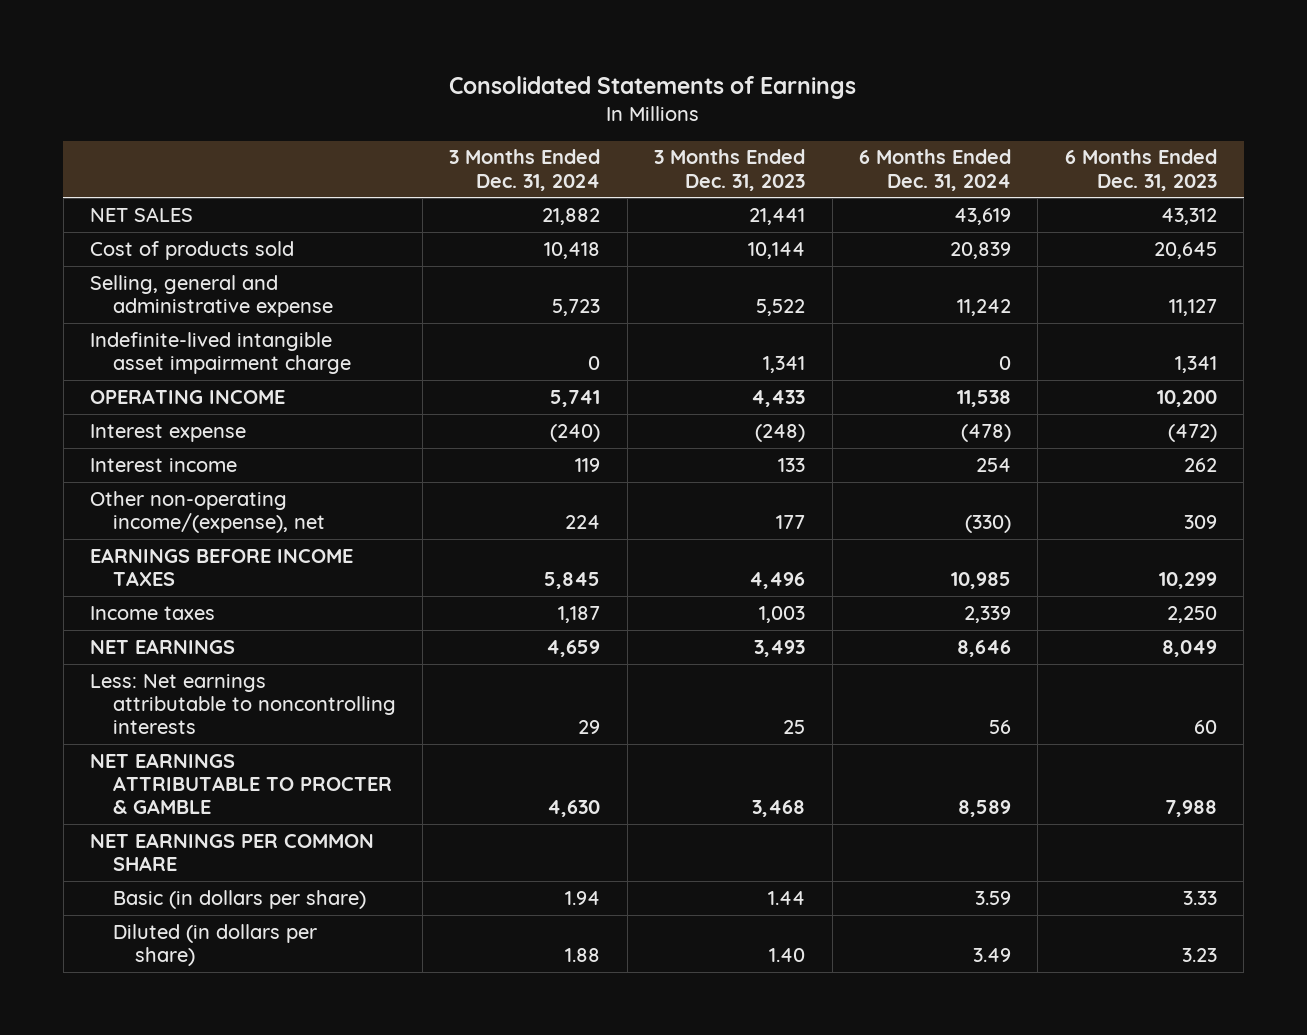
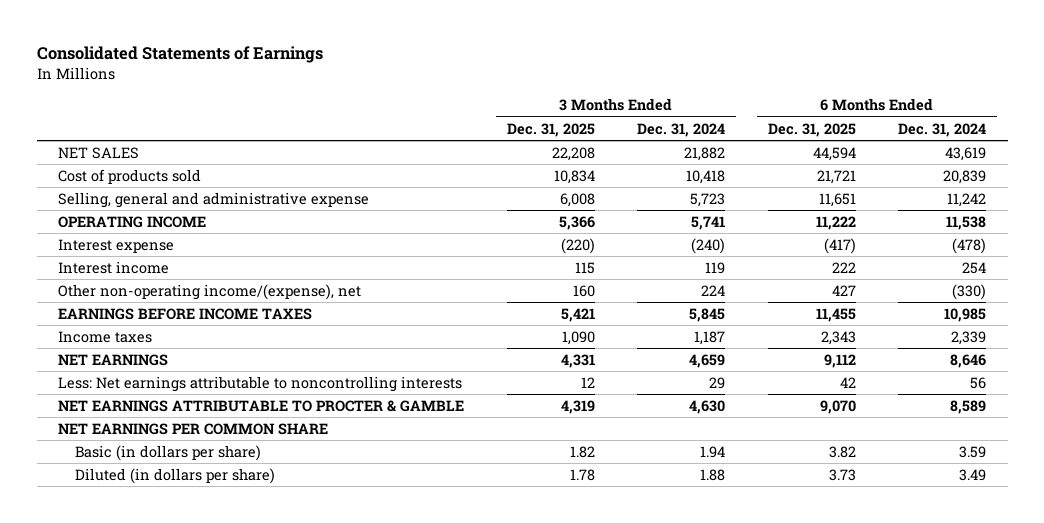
[654,149,806,191] 3 Months Ended Dec. 31, 2023 -> none
[1064,149,1217,191] 6 Months Ended Dec. 31, 2023 -> none
none -> [506,122,595,137] Dec. 31, 2025
none -> [767,122,856,137] Dec. 31, 2025
[90,331,351,374] Indefinite-lived intangible asset impairment charge -> none

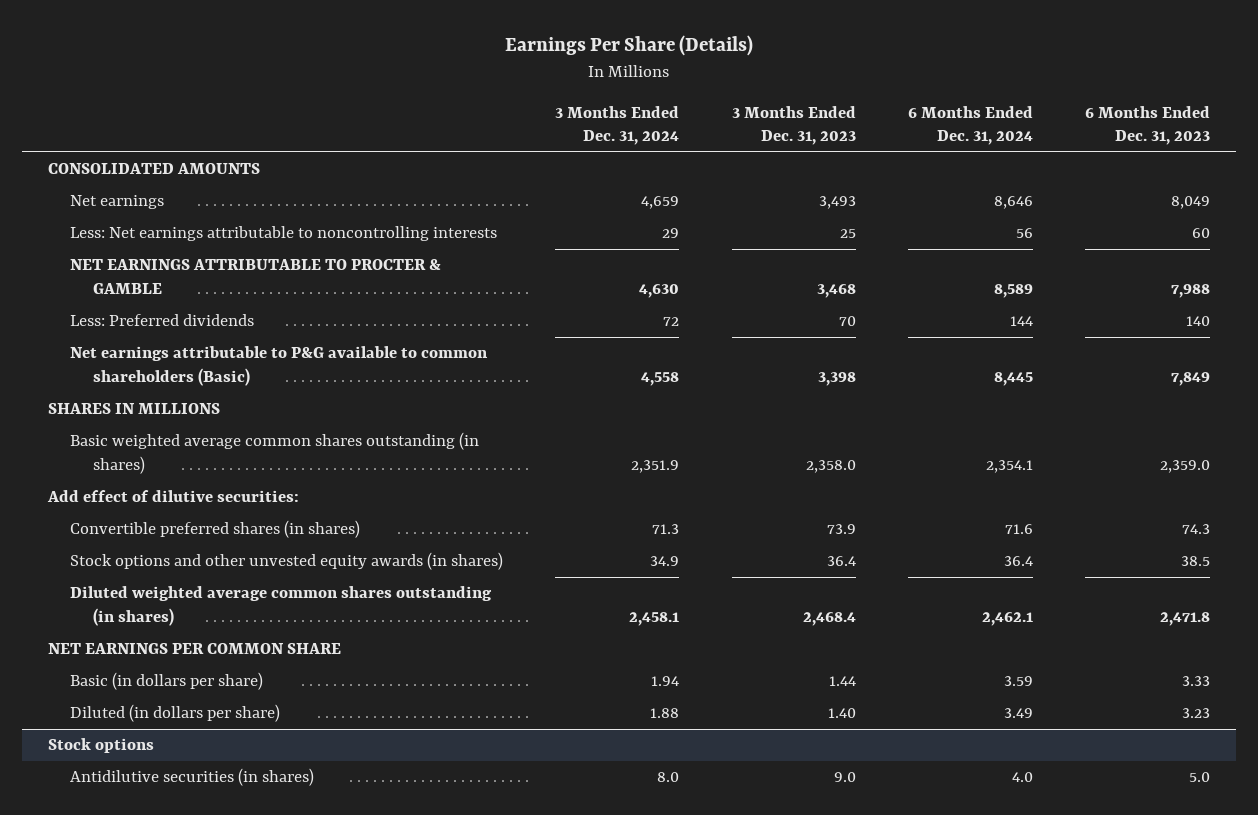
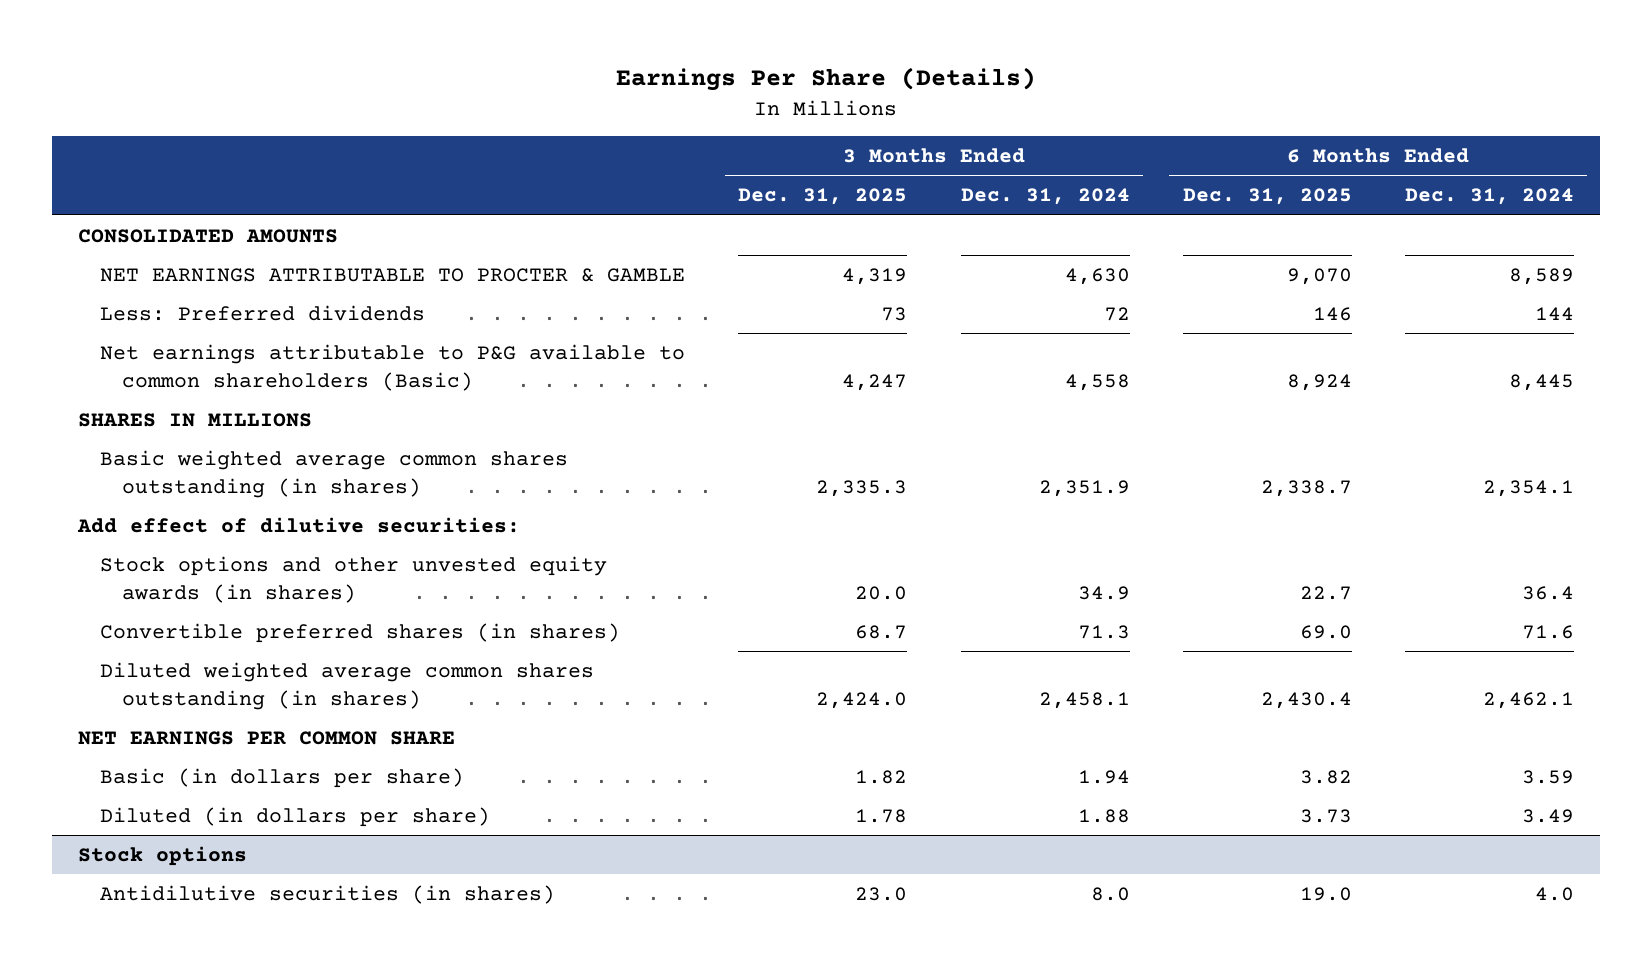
[731,105,856,146] 3 Months Ended Dec. 31, 2023 -> none
[1084,105,1210,146] 6 Months Ended Dec. 31, 2023 -> none
none -> [738,188,908,206] Dec. 31, 2025
none -> [1182,188,1352,206] Dec. 31, 2025
[70,195,165,210] Net earnings -> none
[70,226,498,242] Less: Net earnings attributable to noncontrolling interests -> none
[70,520,361,539] Convertible preferred shares (in shares) -> [100,622,621,643] Convertible preferred shares (in shares)

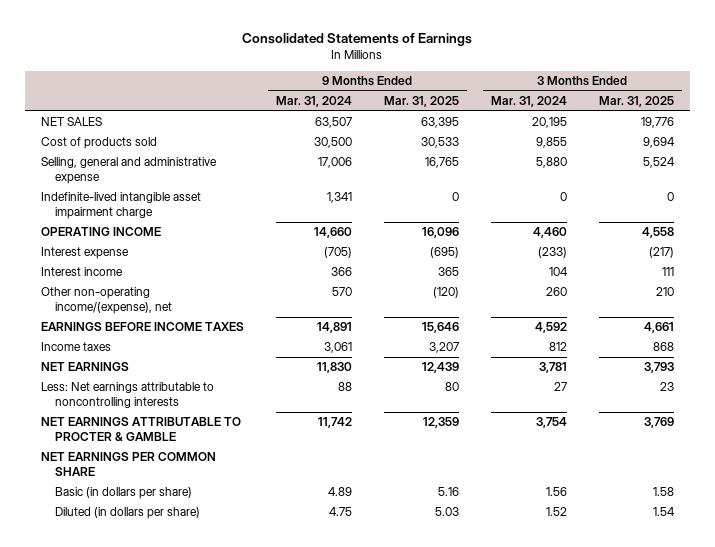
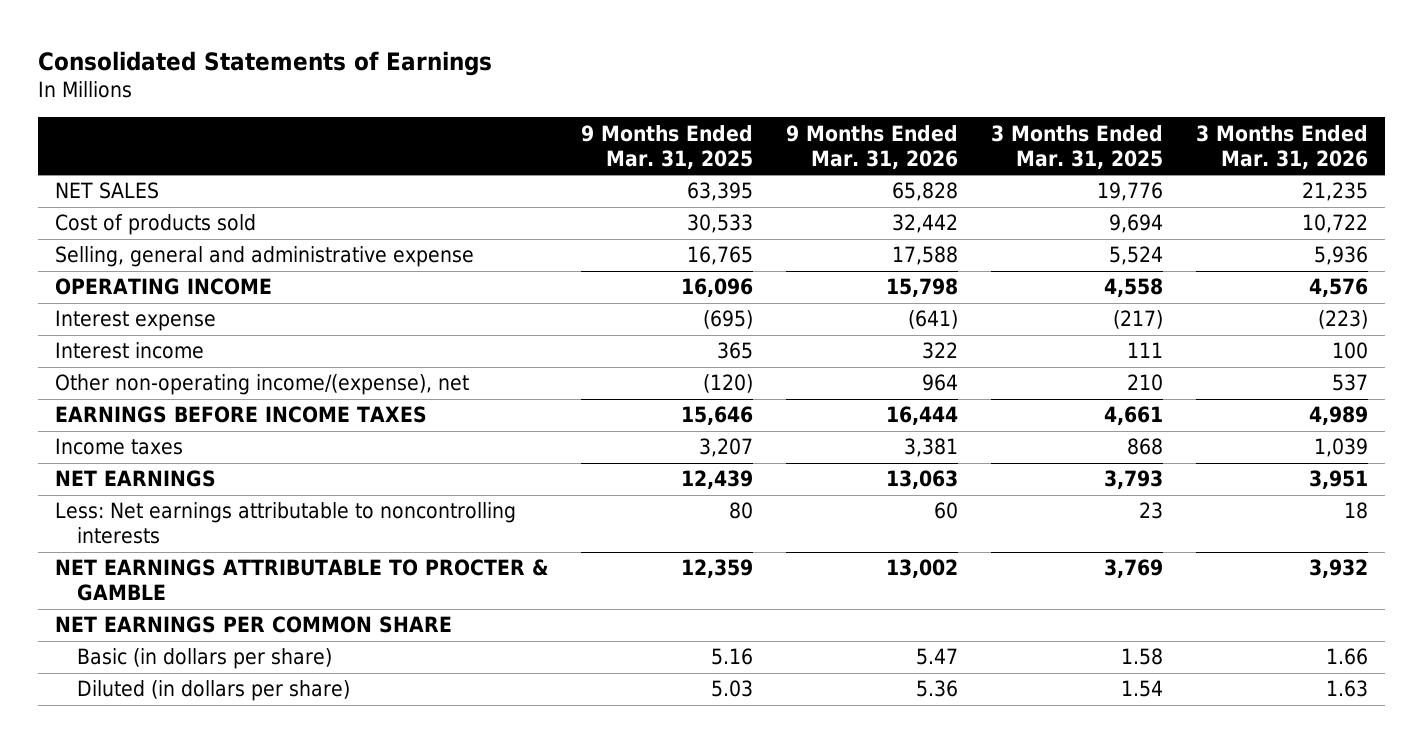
[275,96,352,108] Mar. 31, 2024 -> none
[490,96,567,108] Mar. 31, 2024 -> none
none -> [786,124,959,169] 9 Months Ended Mar. 31, 2026
none -> [1196,124,1369,169] 3 Months Ended Mar. 31, 2026
[40,192,201,220] Indefinite-lived intangible asset impairment charge -> none

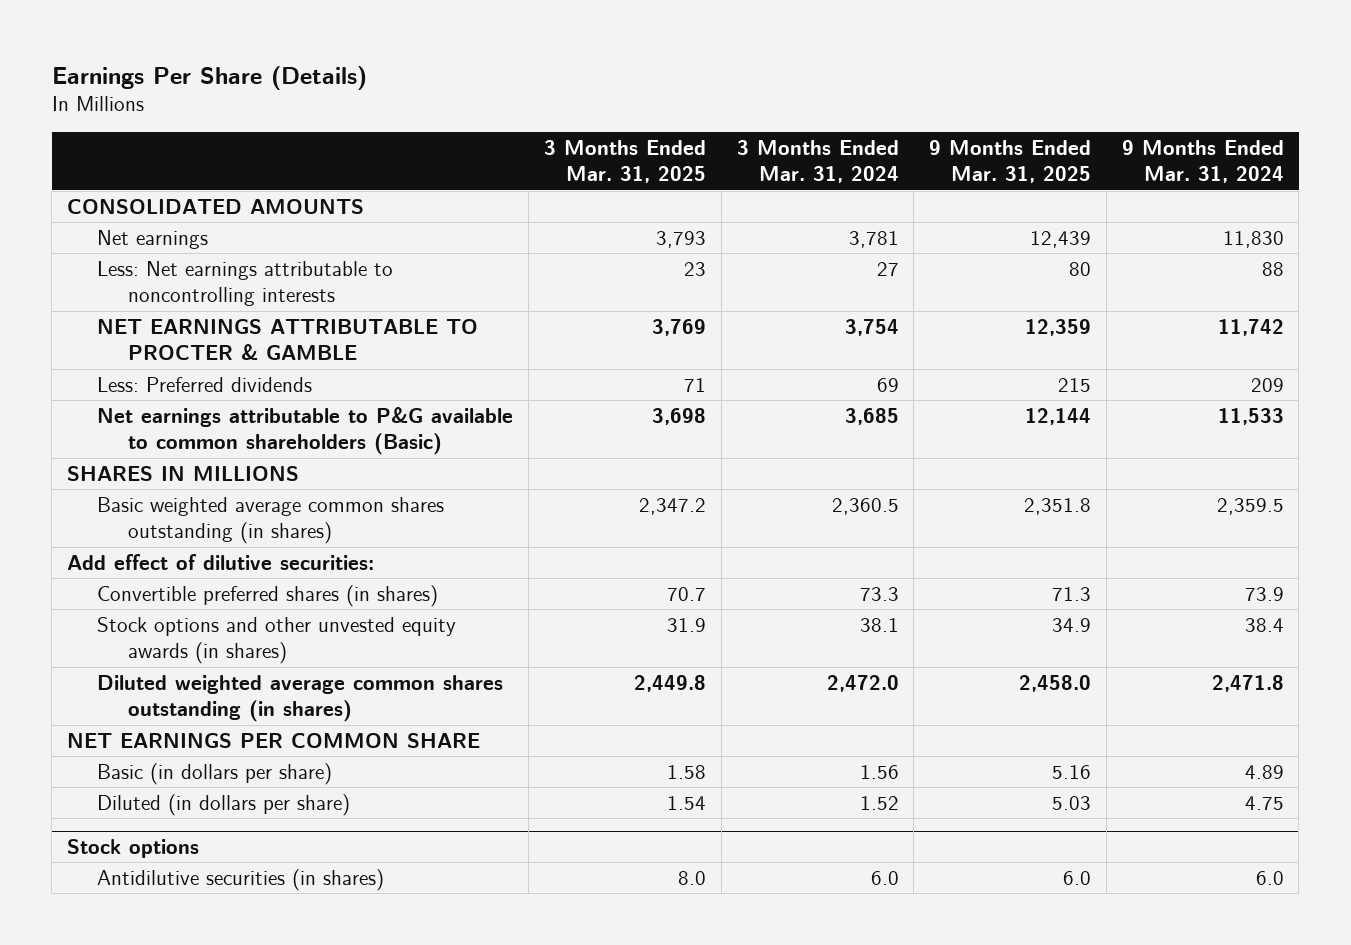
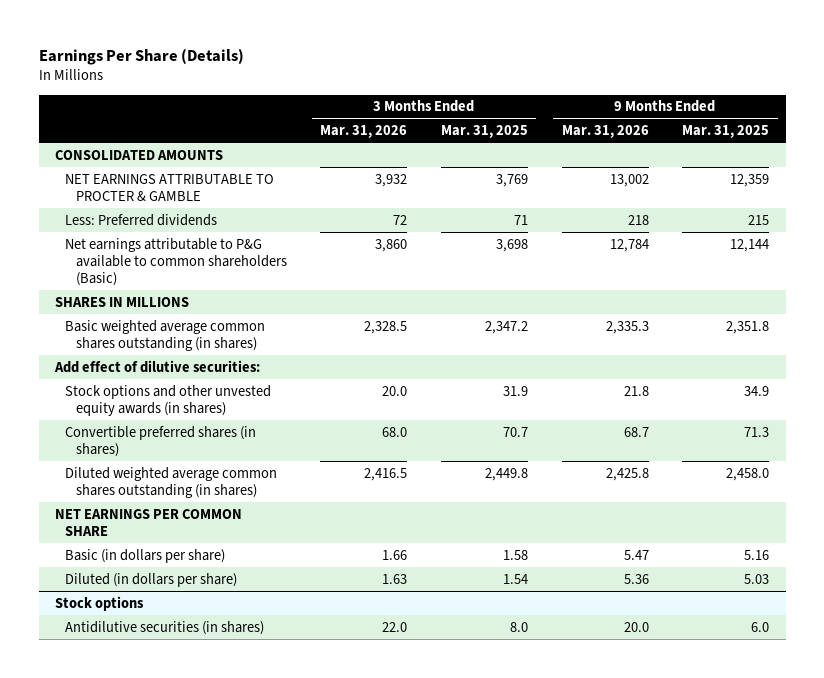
[736,139,899,184] 3 Months Ended Mar. 31, 2024 -> none
[1121,139,1284,184] 9 Months Ended Mar. 31, 2024 -> none
none -> [320,125,408,139] Mar. 31, 2026
none -> [561,125,649,139] Mar. 31, 2026
[97,229,209,249] Net earnings -> none
[97,260,394,307] Less: Net earnings attributable to noncontrolling interests -> none
[97,584,439,607] Convertible preferred shares (in shares) -> [65,425,257,457] Convertible preferred shares (in shares)

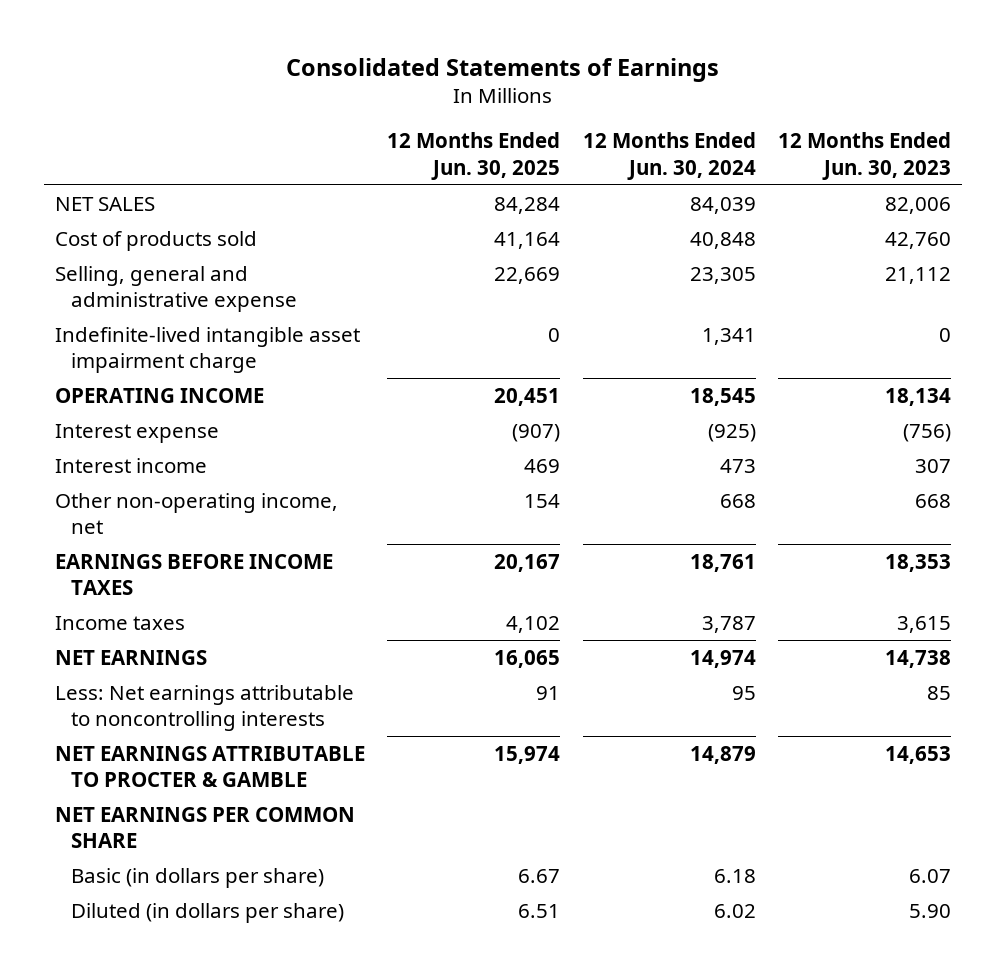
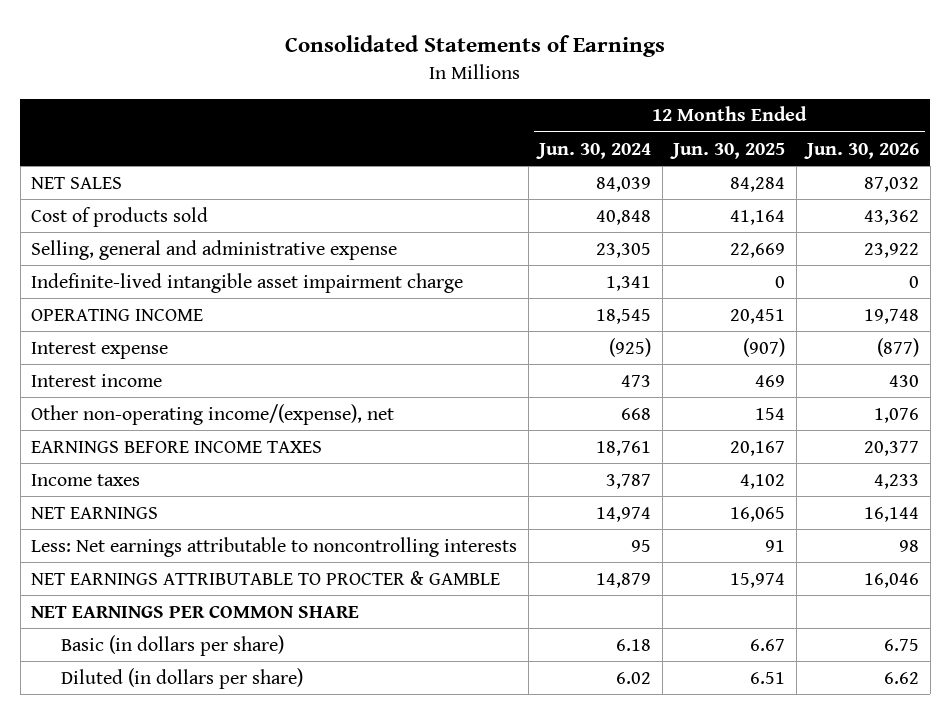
[778,132,952,180] 12 Months Ended Jun. 30, 2023 -> none
none -> [804,142,920,159] Jun. 30, 2026
[54,492,338,535] Other non-operating income, net -> [31,403,395,425] Other non-operating income/(expense), net

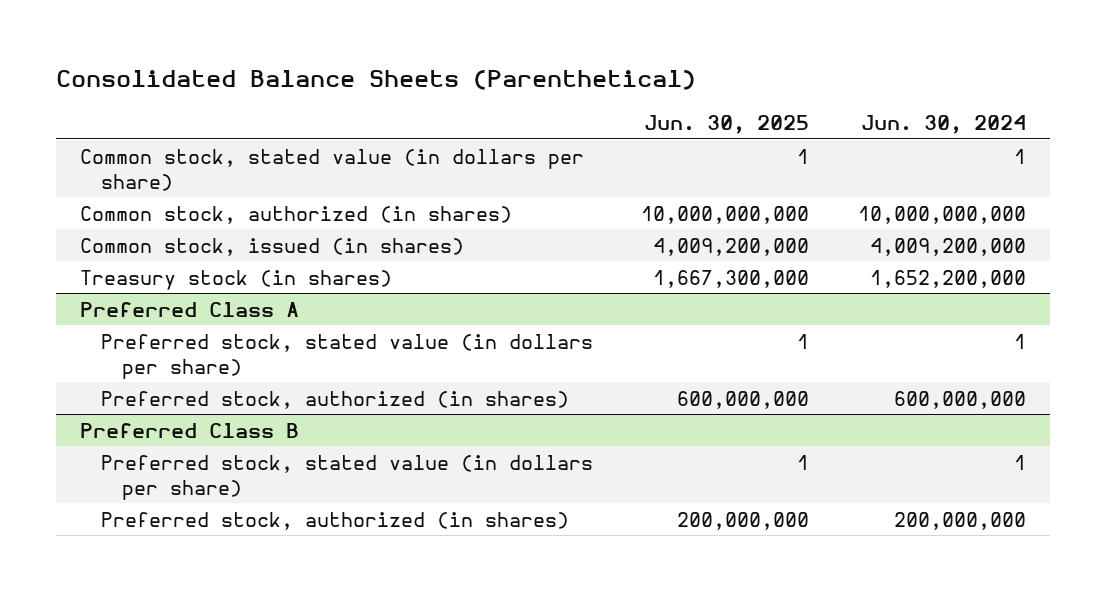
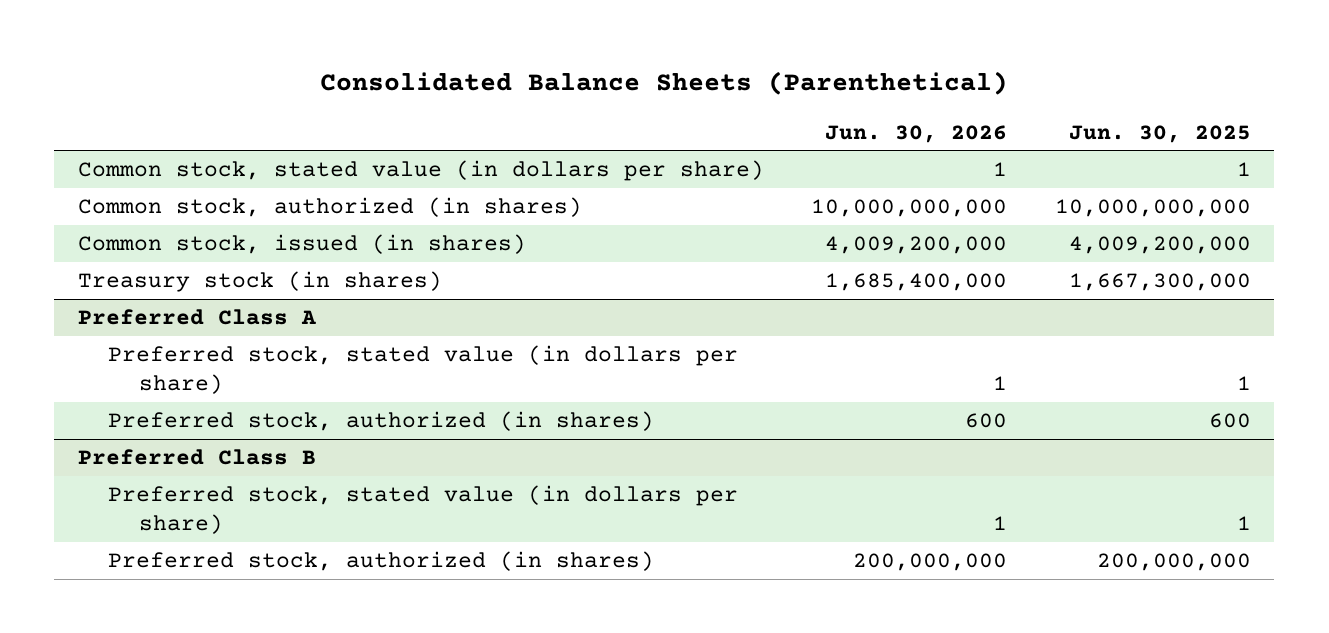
[860,114,1026,134] Jun. 30, 2024 -> none
none -> [825,124,1008,143] Jun. 30, 2026
[677,390,810,409] 600,000,000 -> [1208,413,1251,429] 600

